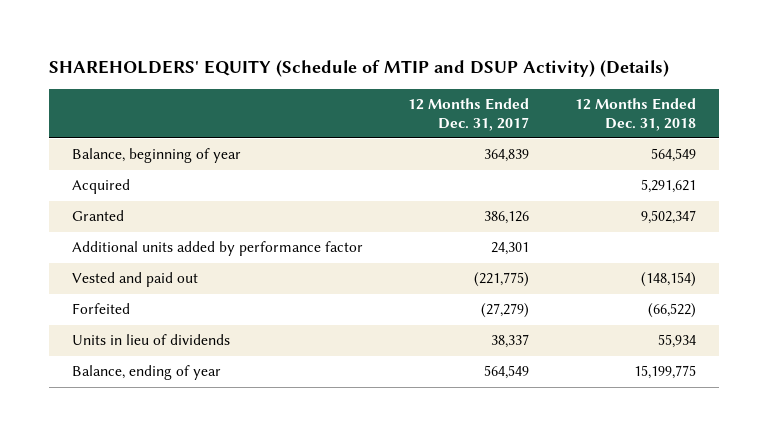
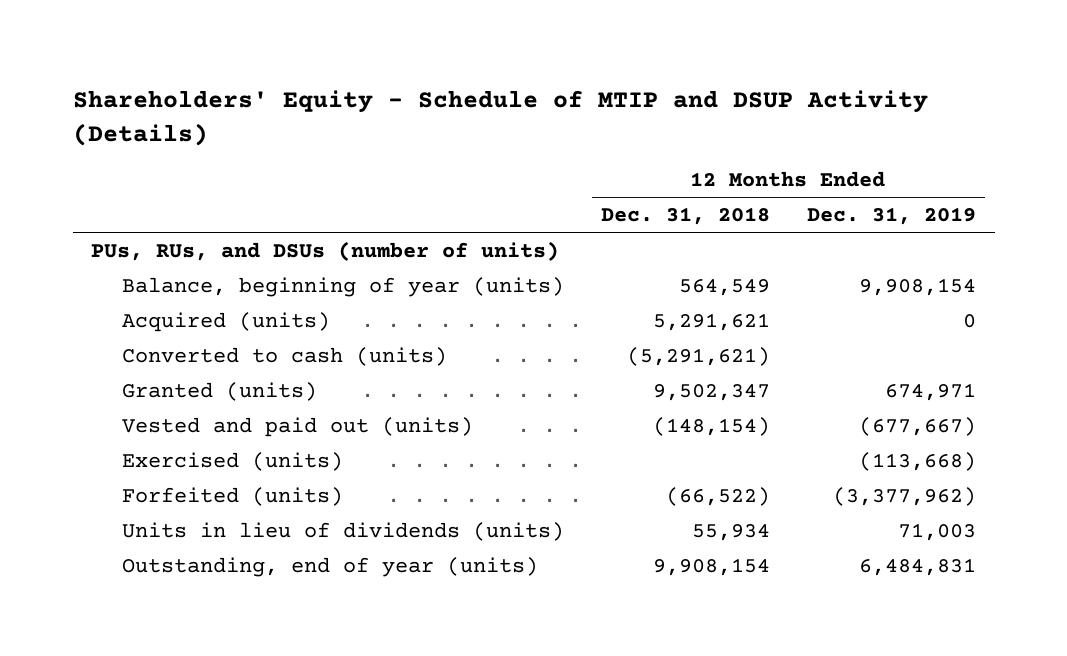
[49,60,670,78] SHAREHOLDERS' EQUITY (Schedule of MTIP and DSUP Activity) (Details) -> [72,89,928,146] Shareholders' Equity - Schedule of MTIP and DSUP Activity (Details)
[408,98,530,131] 12 Months Ended Dec. 31, 2017 -> none
none -> [807,207,977,226] Dec. 31, 2019
[71,241,363,257] Additional units added by performance factor -> none
none -> [91,240,560,261] PUs, RUs, and DSUs (number of units)
[71,148,241,164] Balance, beginning of year -> [121,276,564,297] Balance, beginning of year (units)
[71,179,130,195] Acquired -> [121,311,330,332] Acquired (units)
none -> [121,346,447,366] Converted to cash (units)
[71,210,124,222] Granted -> [121,381,317,401] Granted (units)
[71,272,198,288] Vested and paid out -> [121,416,473,437] Vested and paid out (units)
none -> [121,451,343,471] Exercised (units)
[71,303,130,315] Forfeited -> [121,486,343,506] Forfeited (units)
[71,334,230,346] Units in lieu of dividends -> [121,521,564,541] Units in lieu of dividends (units)
[71,365,221,381] Balance, ending of year -> [121,556,538,577] Outstanding, end of year (units)
[633,365,696,380] 15,199,775 -> [652,557,770,576] 9,908,154

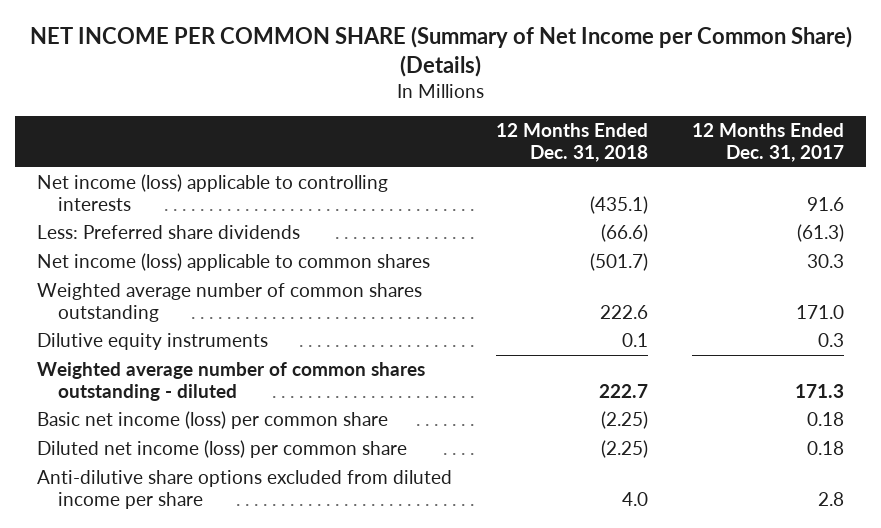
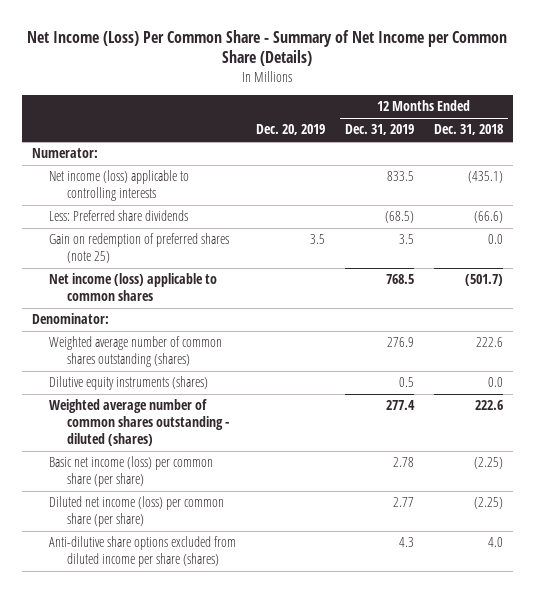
[29,25,852,77] NET INCOME PER COMMON SHARE (Summary of Net Income per Common Share) (Details) -> [27,29,508,67] Net Income (Loss) Per Common Share - Summary of Net Income per Common Share (Details)
[692,123,845,163] 12 Months Ended Dec. 31, 2017 -> none
none -> [256,124,326,136] Dec. 20, 2019
none -> [344,124,414,136] Dec. 31, 2019
none -> [31,148,98,159] Numerator:
none -> [49,233,230,264] Gain on redemption of preferred shares (note 25)
none -> [31,313,109,325] Denominator:
[37,282,423,322] Weighted average number of common shares outstanding -> [49,336,223,368] Weighted average number of common shares outstanding (shares)
[37,332,269,350] Dilutive equity instruments -> [49,376,209,391] Dilutive equity instruments (shares)
[622,332,649,347] 0.1 -> [487,377,503,388] 0.0
[37,361,426,401] Weighted average number of common shares outstanding - diluted -> [49,399,229,446] Weighted average number of common shares outstanding - diluted (shares)
[599,383,649,398] 222.7 -> [474,400,503,411] 222.6
[37,410,389,429] Basic net income (loss) per common share -> [49,456,214,488] Basic net income (loss) per common share (per share)
[37,439,408,458] Diluted net income (loss) per common share -> [49,496,225,528] Diluted net income (loss) per common share (per share)
[37,469,453,509] Anti-dilutive share options excluded from diluted income per share -> [49,536,237,568] Anti-dilutive share options excluded from diluted income per share (shares)

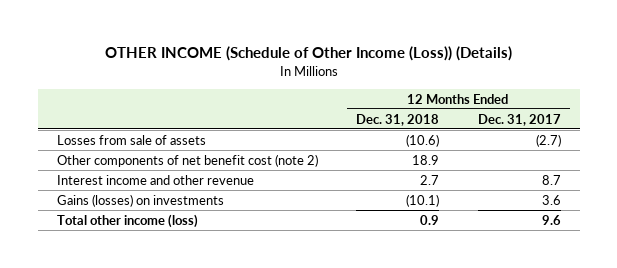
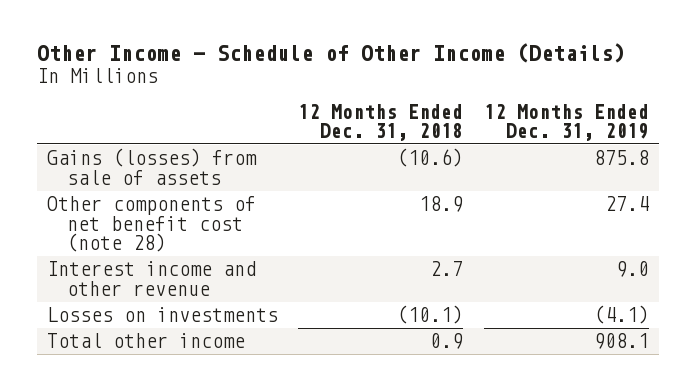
[104,46,512,62] OTHER INCOME (Schedule of Other Income (Loss)) (Details) -> [36,43,625,64] Other Income - Schedule of Other Income (Details)
[477,113,561,126] Dec. 31, 2017 -> none
none -> [483,103,649,142] 12 Months Ended Dec. 31, 2019
[56,134,206,145] Losses from sale of assets -> [46,148,257,185] Gains (losses) from sale of assets
[56,153,318,167] Other components of net benefit cost (note 2) -> [46,196,256,253] Other components of net benefit cost (note 28)
[56,193,224,207] Gains (losses) on investments -> [46,307,278,323] Losses on investments
[56,213,198,228] Total other income (loss) -> [46,333,245,349] Total other income

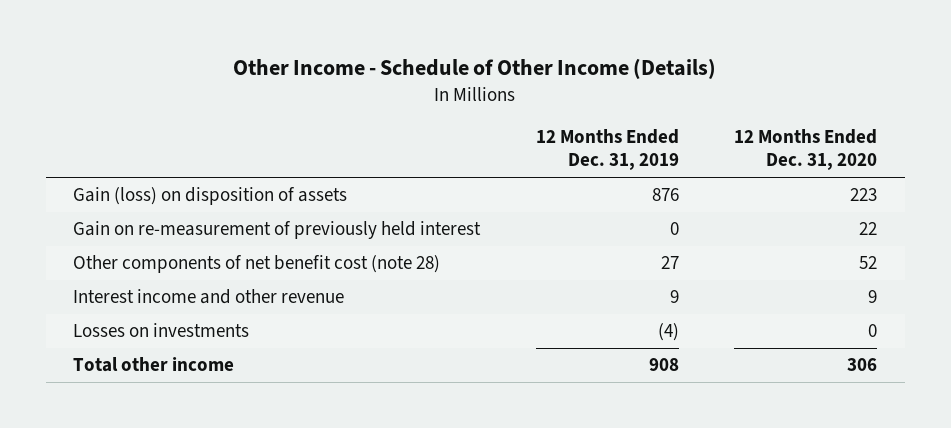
[298,103,464,142] 12 Months Ended Dec. 31, 2018 -> none
none -> [734,129,878,171] 12 Months Ended Dec. 31, 2020
[46,148,257,185] Gains (losses) from sale of assets -> [73,187,348,206] Gain (loss) on disposition of assets
[593,150,649,166] 875.8 -> [651,188,679,202] 876
none -> [73,221,482,240] Gain on re-measurement of previously held interest
[604,196,649,212] 27.4 -> [660,256,679,270] 27
[615,261,649,278] 9.0 -> [669,290,679,304] 9
[593,305,649,325] (4.1) -> [657,323,679,342] (4)
[593,333,649,350] 908.1 -> [648,358,679,372] 908

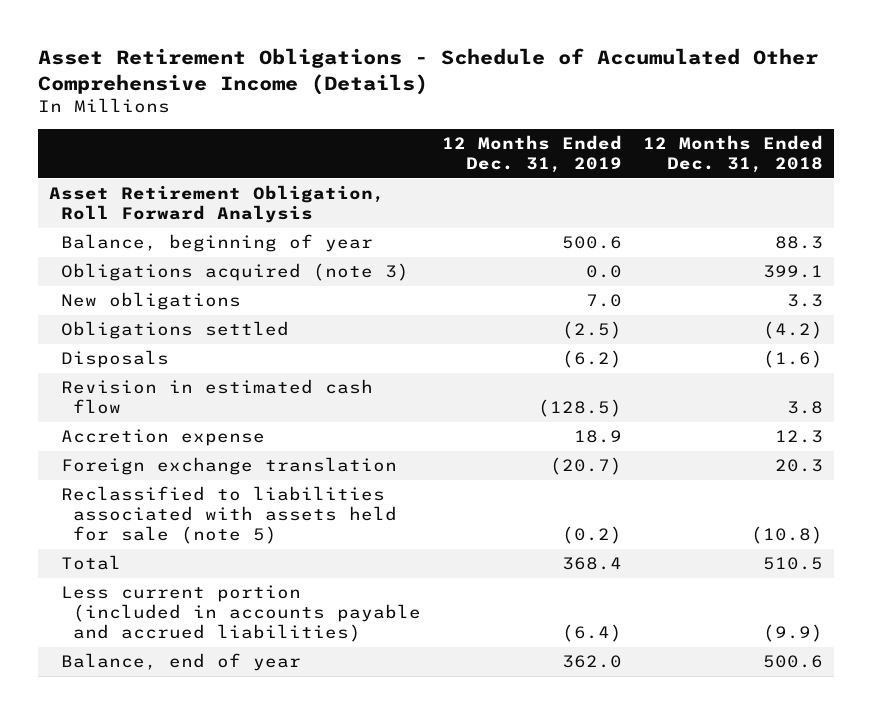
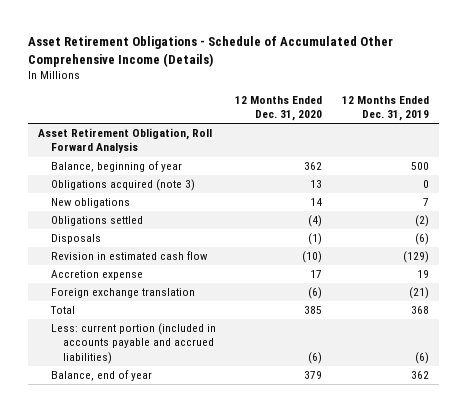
[643,135,824,173] 12 Months Ended Dec. 31, 2018 -> none
none -> [235,95,323,122] 12 Months Ended Dec. 31, 2020
[60,486,397,545] Reclassified to liabilities associated with assets held for sale (note 5) -> none
[561,236,622,250] 500.6 -> [411,162,430,171] 500
[585,265,622,279] 0.0 -> [423,180,430,189] 0
[585,294,622,308] 7.0 -> [423,198,430,207] 7
[561,321,622,340] (2.5) -> [415,215,430,228] (2)
[561,350,622,369] (6.2) -> [415,233,430,246] (6)
[537,399,622,418] (128.5) -> [403,251,430,264] (129)
[573,430,622,444] 18.9 -> [417,270,430,279] 19
[549,457,622,476] (20.7) -> [409,287,430,300] (21)
[561,557,622,571] 368.4 -> [411,306,430,315] 368
[60,585,421,643] Less current portion (included in accounts payable and accrued liabilities) -> [50,323,216,364] Less: current portion (included in accounts payable and accrued liabilities)
[561,624,622,643] (6.4) -> [415,351,430,364] (6)
[561,655,622,669] 362.0 -> [411,371,430,380] 362

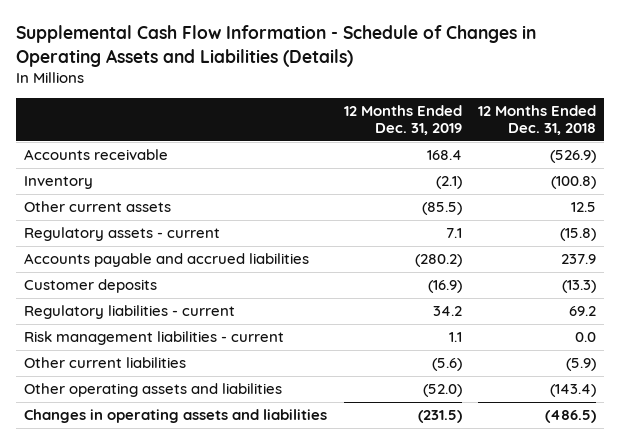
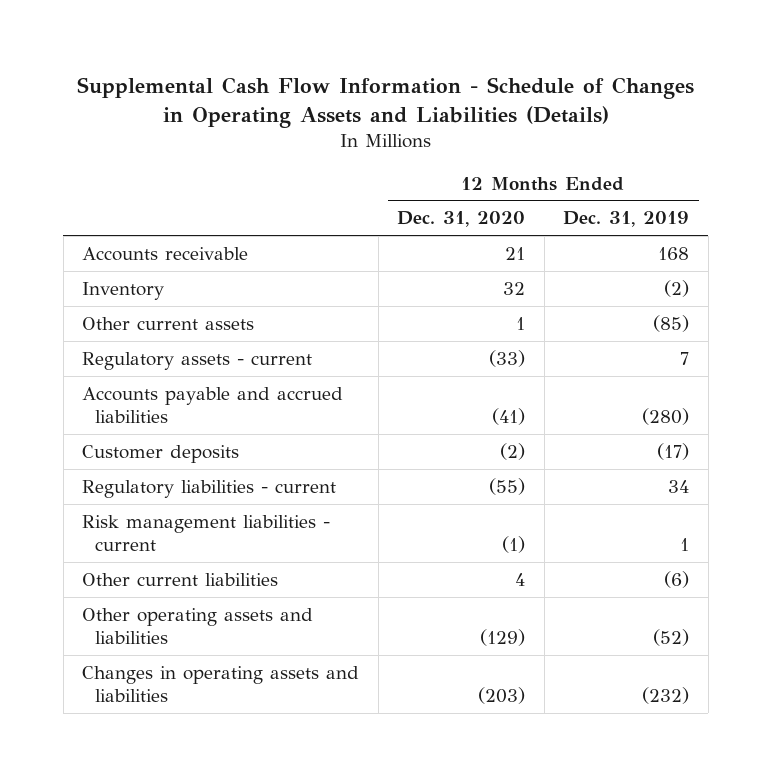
[477,104,596,136] 12 Months Ended Dec. 31, 2018 -> none
none -> [397,211,526,228] Dec. 31, 2020
[426,150,462,161] 168.4 -> [658,246,690,260] 168
[435,176,462,190] (2.1) -> [664,279,690,297] (2)
[421,202,462,216] (85.5) -> [653,314,690,332] (85)
[445,228,462,239] 7.1 -> [680,351,690,365] 7
[414,254,462,268] (280.2) -> [642,407,690,425] (280)
[427,280,462,294] (16.9) -> [657,442,690,460] (17)
[432,306,462,317] 34.2 -> [668,479,690,493] 34
[448,332,462,343] 1.1 -> [680,537,690,551] 1
[431,358,462,372] (5.6) -> [664,570,690,588] (6)
[422,384,462,398] (52.0) -> [653,628,690,646] (52)
[417,410,462,424] (231.5) -> [642,686,690,704] (232)

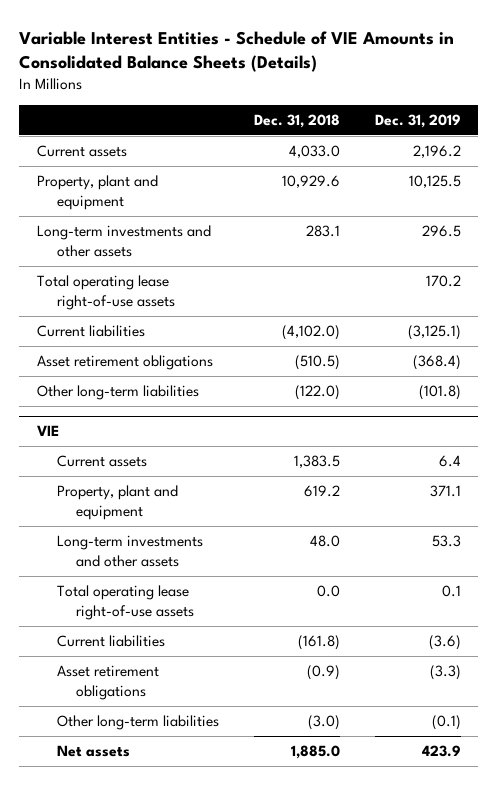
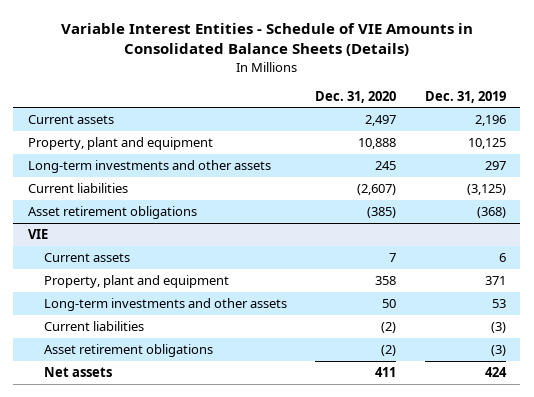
[253,113,340,128] Dec. 31, 2018 -> none
none -> [315,90,397,103] Dec. 31, 2020
[36,274,175,311] Total operating lease right-of-use assets -> none
[36,384,199,400] Other long-term liabilities -> none
[412,144,461,158] 2,196.2 -> [475,114,507,126] 2,196
[408,174,461,188] 10,125.5 -> [468,137,507,149] 10,125
[421,224,461,237] 296.5 -> [485,160,507,170] 297
[407,324,461,340] (3,125.1) -> [467,183,507,195] (3,125)
[412,354,461,370] (368.4) -> [477,206,507,218] (368)
[56,584,195,621] Total operating lease right-of-use assets -> none
[56,714,219,730] Other long-term liabilities -> none
[438,454,461,467] 6.4 -> [499,252,507,262] 6
[429,484,461,497] 371.1 -> [485,275,507,285] 371
[431,534,461,547] 53.3 -> [492,298,507,308] 53
[428,634,461,650] (3.6) -> [491,321,507,333] (3)
[429,664,461,680] (3.3) -> [491,344,507,356] (3)
[421,744,461,757] 423.9 -> [485,366,508,377] 424

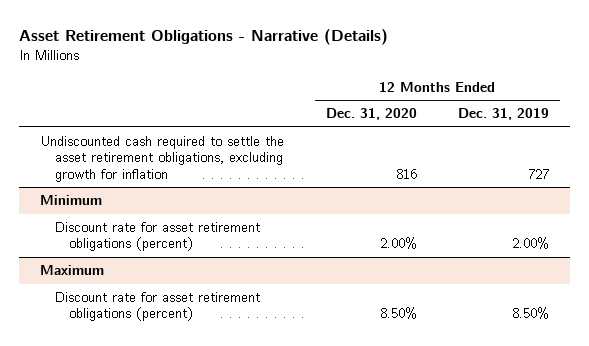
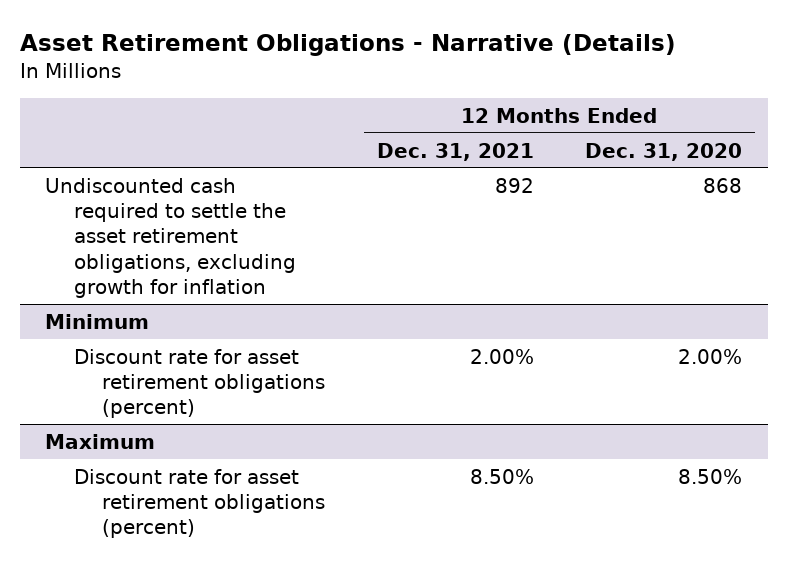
[458,108,550,121] Dec. 31, 2019 -> none
none -> [376,142,534,161] Dec. 31, 2021
[395,168,417,179] 816 -> [702,177,742,193] 868

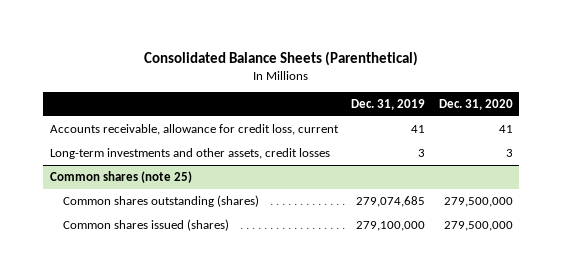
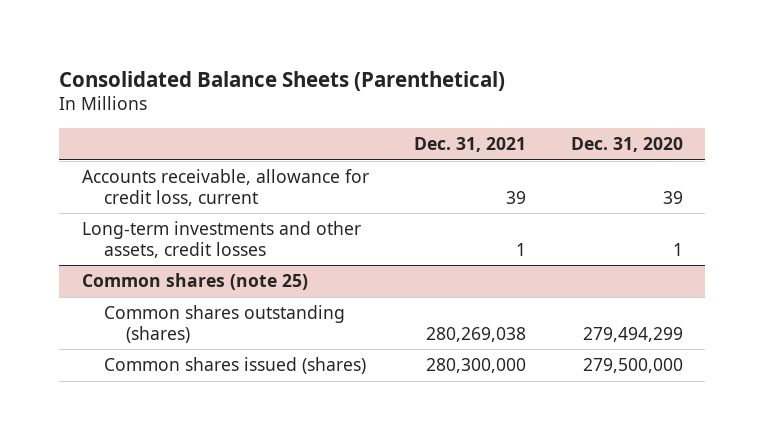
[351,98,426,110] Dec. 31, 2019 -> none
none -> [413,137,526,153] Dec. 31, 2021
[498,124,513,133] 41 -> [662,190,683,204] 39
[505,148,513,157] 3 -> [672,242,683,256] 1
[443,196,513,207] 279,500,000 -> [582,326,683,342] 279,494,299

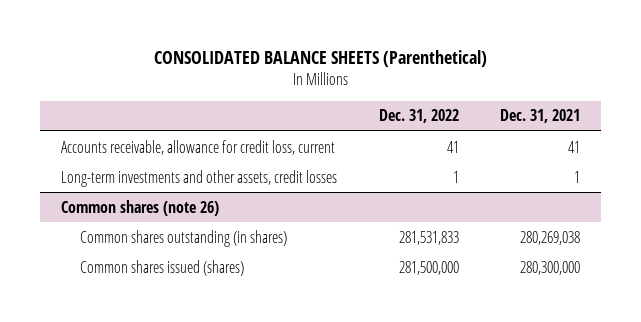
[59,70,506,91] Consolidated Balance Sheets (Parenthetical) -> [153,50,487,68] CONSOLIDATED BALANCE SHEETS (Parenthetical)
[570,137,683,153] Dec. 31, 2020 -> none
none -> [378,109,459,124] Dec. 31, 2022
[505,190,526,204] 39 -> [568,140,581,153] 41
[81,273,308,291] Common shares (note 25) -> [61,199,220,216] Common shares (note 26)
[103,305,345,343] Common shares outstanding (shares) -> [79,229,287,247] Common shares outstanding (in shares)

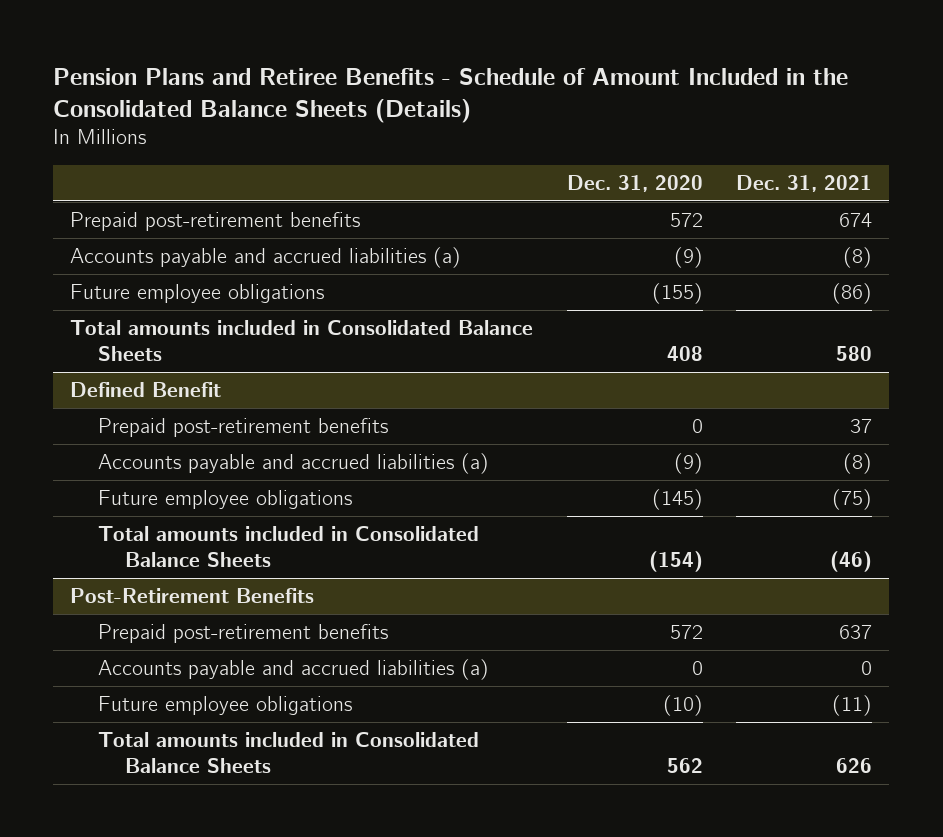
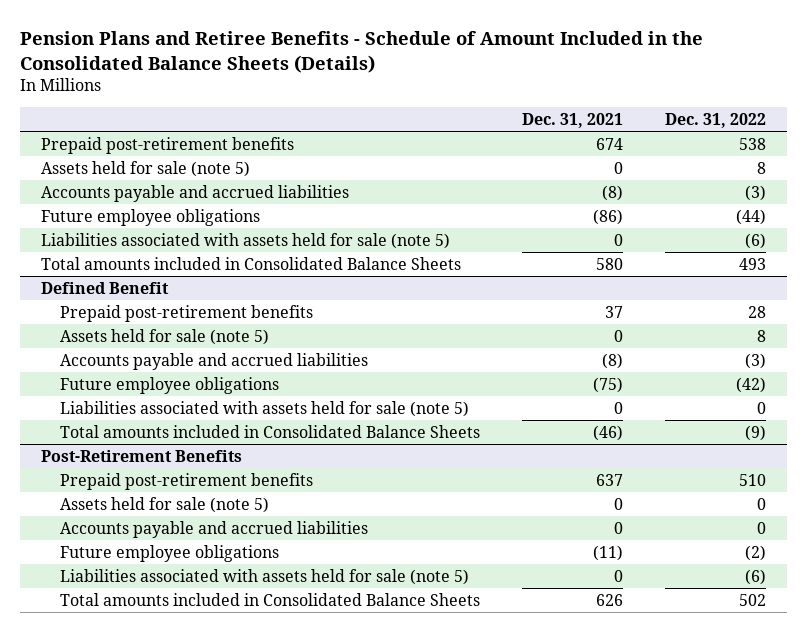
[566,174,703,192] Dec. 31, 2020 -> none
none -> [665,112,767,128] Dec. 31, 2022
none -> [40,160,250,177] Assets held for sale (note 5)
[70,247,462,269] Accounts payable and accrued liabilities (a) -> [40,184,349,202] Accounts payable and accrued liabilities
none -> [40,232,450,249] Liabilities associated with assets held for sale (note 5)
none -> [60,328,270,345] Assets held for sale (note 5)
[97,453,489,475] Accounts payable and accrued liabilities (a) -> [60,352,369,370] Accounts payable and accrued liabilities
none -> [60,400,470,417] Liabilities associated with assets held for sale (note 5)
none -> [60,496,270,513] Assets held for sale (note 5)
[97,659,489,681] Accounts payable and accrued liabilities (a) -> [60,520,369,538] Accounts payable and accrued liabilities
none -> [60,568,470,585] Liabilities associated with assets held for sale (note 5)

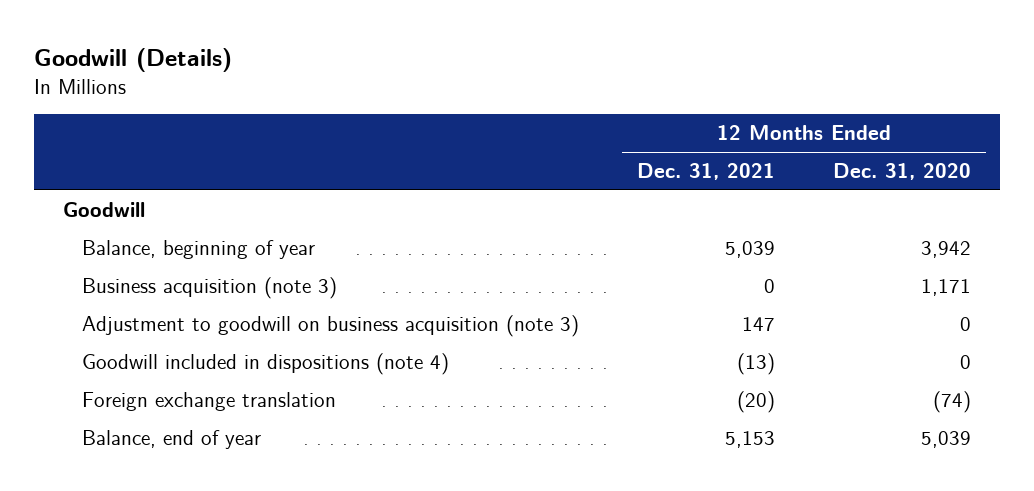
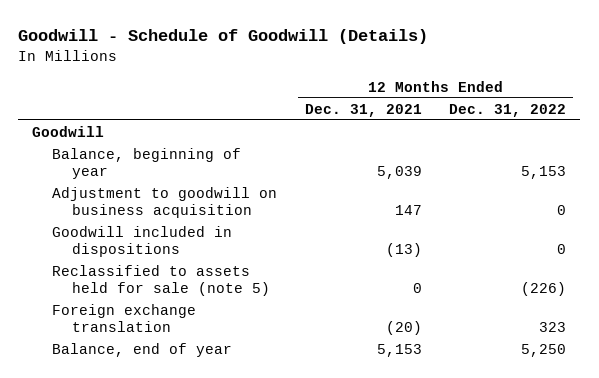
[34,47,233,72] Goodwill (Details) -> [18,29,429,45] Goodwill - Schedule of Goodwill (Details)
[833,163,972,181] Dec. 31, 2020 -> none
none -> [449,103,567,117] Dec. 31, 2022
[81,277,337,300] Business acquisition (note 3) -> none
[81,315,579,338] Adjustment to goodwill on business acquisition (note 3) -> [52,186,278,218] Adjustment to goodwill on business acquisition
[81,353,449,376] Goodwill included in dispositions (note 4) -> [52,225,233,257] Goodwill included in dispositions
none -> [52,264,270,296] Reclassified to assets held for sale (note 5)

